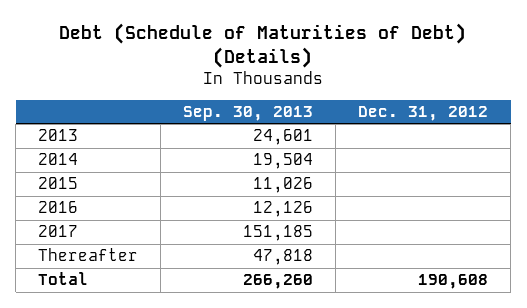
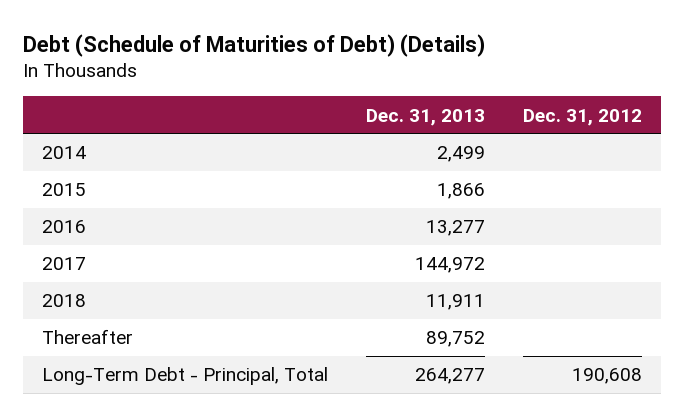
[183,105,314,121] Sep. 30, 2013 -> none
none -> [365,108,485,126] Dec. 31, 2013
[38,129,79,142] 2013 -> none
none -> [41,294,86,308] 2018
[38,272,89,286] Total -> [41,367,328,386] Long-Term Debt - Principal, Total

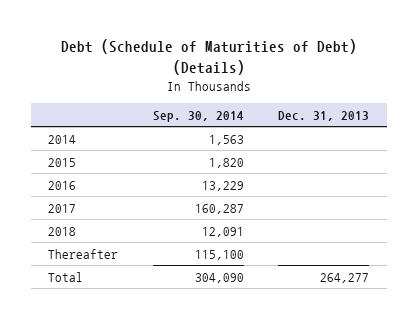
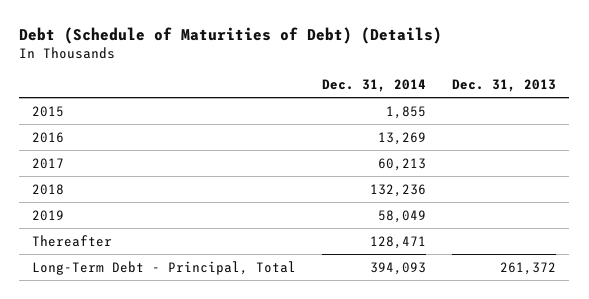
[152,110,244,122] Sep. 30, 2014 -> none
none -> [322,78,427,92] Dec. 31, 2014
[48,134,77,144] 2014 -> none
none -> [32,209,65,221] 2019
[48,271,84,282] Total -> [32,260,297,275] Long-Term Debt - Principal, Total
[320,272,370,283] 264,277 -> [500,261,557,275] 261,372

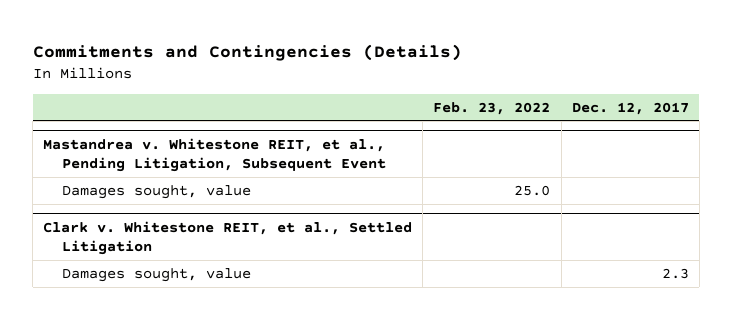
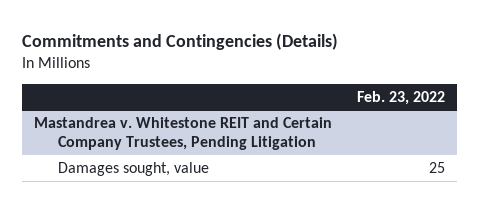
[571,101,689,115] Dec. 12, 2017 -> none
[43,137,386,173] Mastandrea v. Whitestone REIT, et al., Pending Litigation, Subsequent Event -> none
[61,184,251,199] Damages sought, value -> none
[43,220,413,256] Clark v. Whitestone REIT, et al., Settled Litigation -> none
[61,267,251,282] Damages sought, value -> none
none -> [34,116,333,151] Mastandrea v. Whitestone REIT and Certain Company Trustees, Pending Litigation
none -> [57,161,209,176] Damages sought, value

